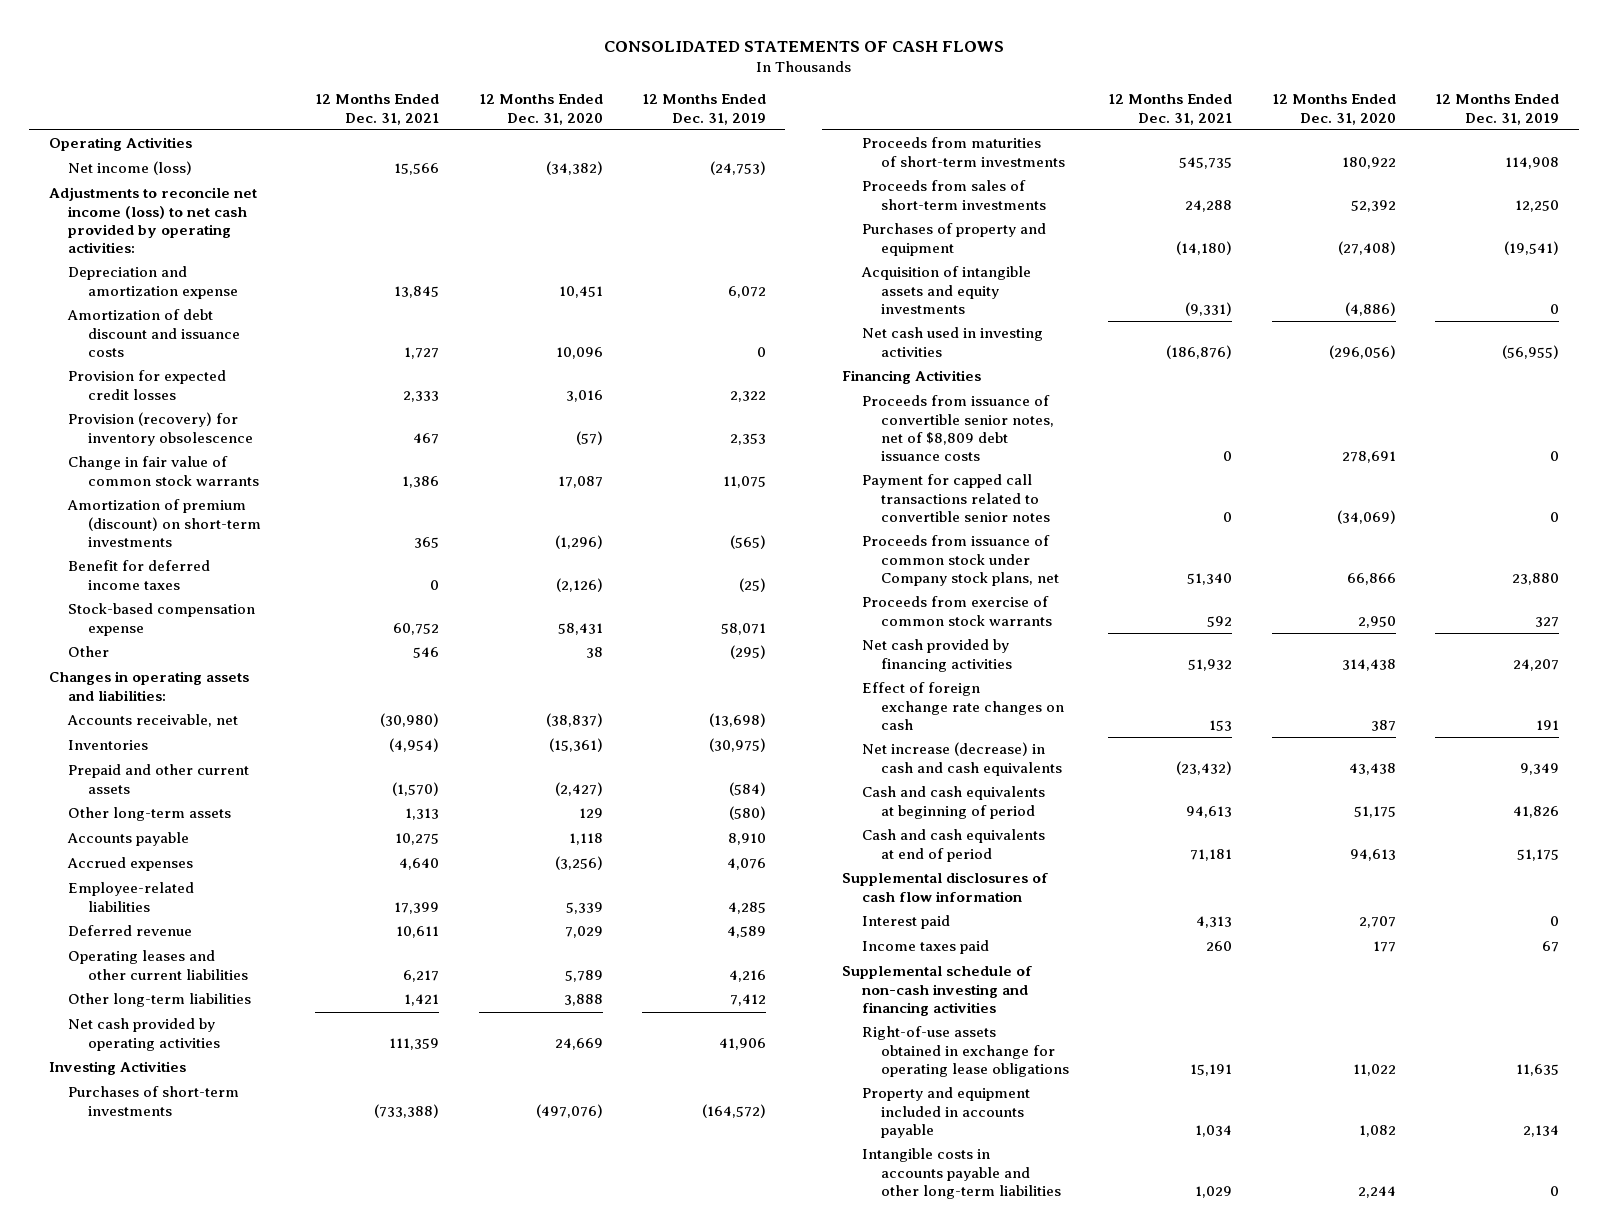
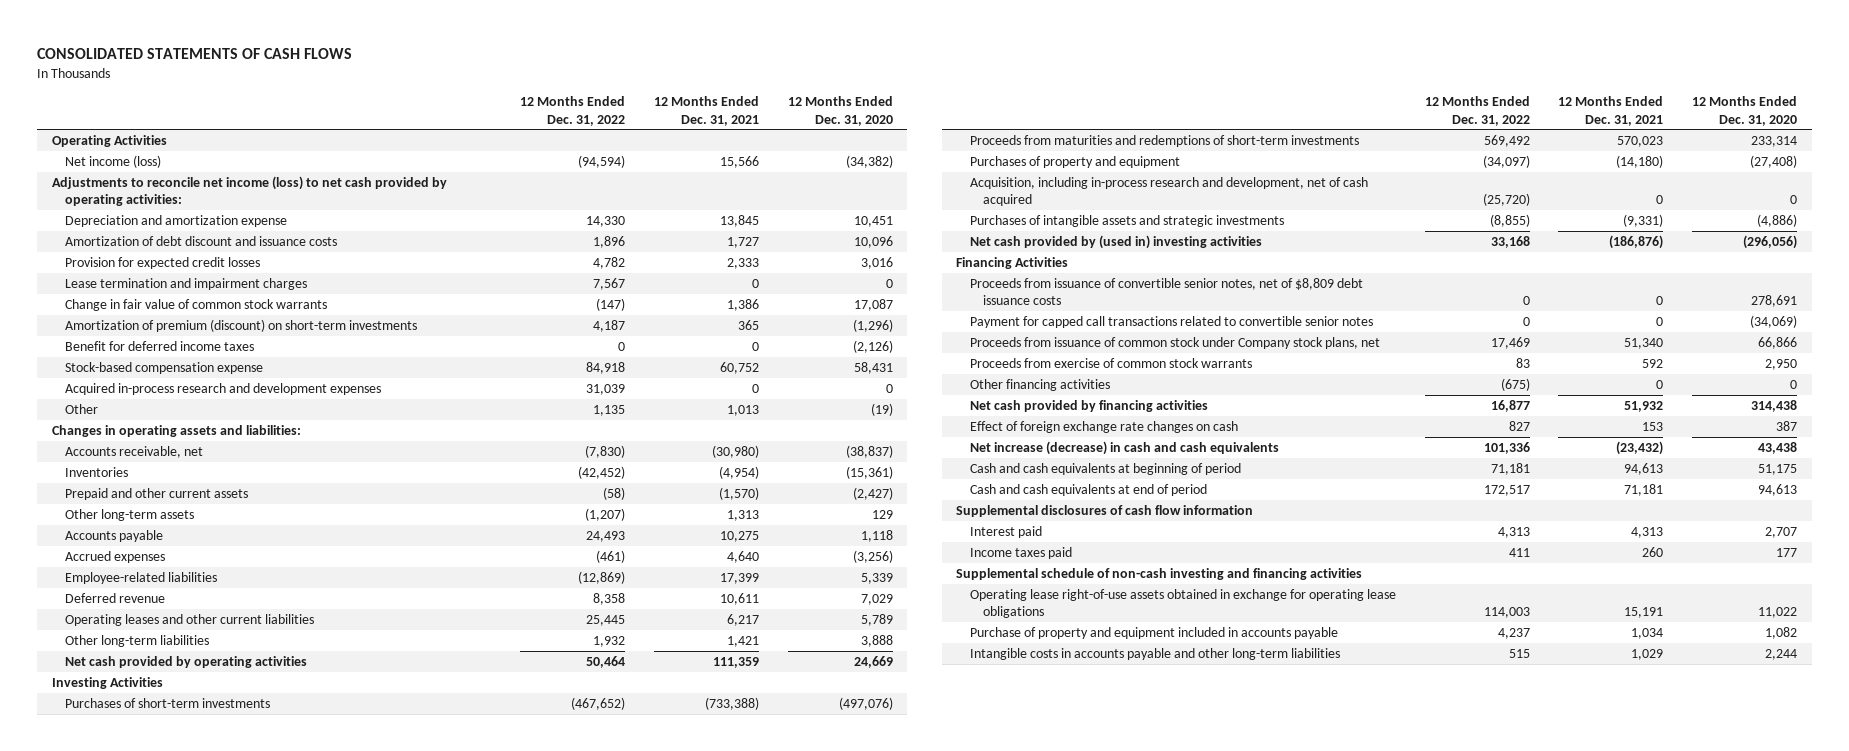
[641,94,766,125] 12 Months Ended Dec. 31, 2019 -> none
none -> [519,96,625,126] 12 Months Ended Dec. 31, 2022
[68,412,253,446] Provision (recovery) for inventory obsolescence -> none
none -> [64,277,307,290] Lease termination and impairment charges
none -> [64,382,381,395] Acquired in-process research and development expenses
[413,647,440,659] 546 -> [726,404,759,416] 1,013
[585,647,603,659] 38 -> [870,402,893,416] (19)
[861,180,1047,210] Proceeds from sales of short-term investments -> none
[861,137,1066,167] Proceeds from maturities of short-term investments -> [969,134,1359,147] Proceeds from maturities and redemptions of short-term investments
[1179,156,1233,169] 545,735 -> [1617,135,1664,147] 570,023
[1341,156,1396,169] 180,922 -> [1751,135,1798,147] 233,314
none -> [969,176,1368,207] Acquisition, including in-process research and development, net of cash acquired
[860,266,1031,314] Acquisition of intangible assets and equity investments -> [969,214,1284,227] Purchases of intangible assets and strategic investments
[861,327,1043,357] Net cash used in investing activities -> [969,234,1262,249] Net cash provided by (used in) investing activities
none -> [969,378,1110,391] Other financing activities
[861,1026,1070,1077] Right-of-use assets obtained in exchange for operating lease obligations -> [969,588,1396,619] Operating lease right-of-use assets obtained in exchange for operating lease obligations
[861,1087,1030,1138] Property and equipment included in accounts payable -> [969,626,1338,639] Purchase of property and equipment included in accounts payable

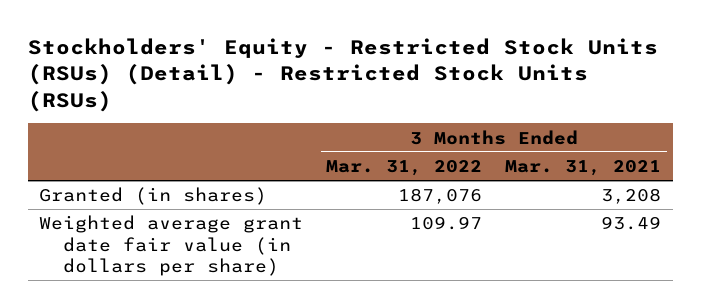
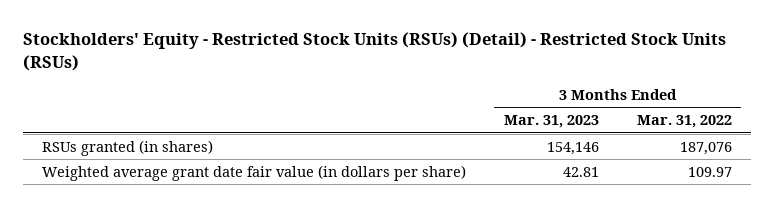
[505,159,662,176] Mar. 31, 2021 -> none
none -> [503,115,599,129] Mar. 31, 2023
[39,187,268,206] Granted (in shares) -> [41,139,213,156] RSUs granted (in shares)

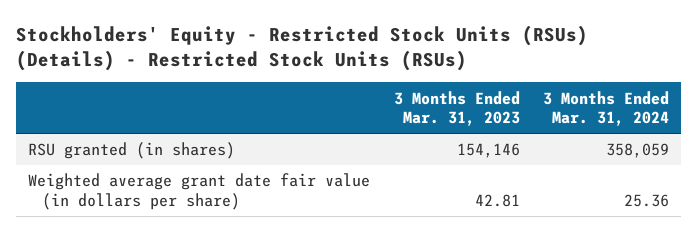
[22,32,726,71] Stockholders' Equity - Restricted Stock Units (RSUs) (Detail) - Restricted Stock Units (RSUs) -> [16,25,589,72] Stockholders' Equity - Restricted Stock Units (RSUs) (Details) - Restricted Stock Units (RSUs)
[636,115,732,129] Mar. 31, 2022 -> none
none -> [543,90,670,127] 3 Months Ended Mar. 31, 2024
[41,139,213,156] RSUs granted (in shares) -> [27,142,235,160] RSU granted (in shares)

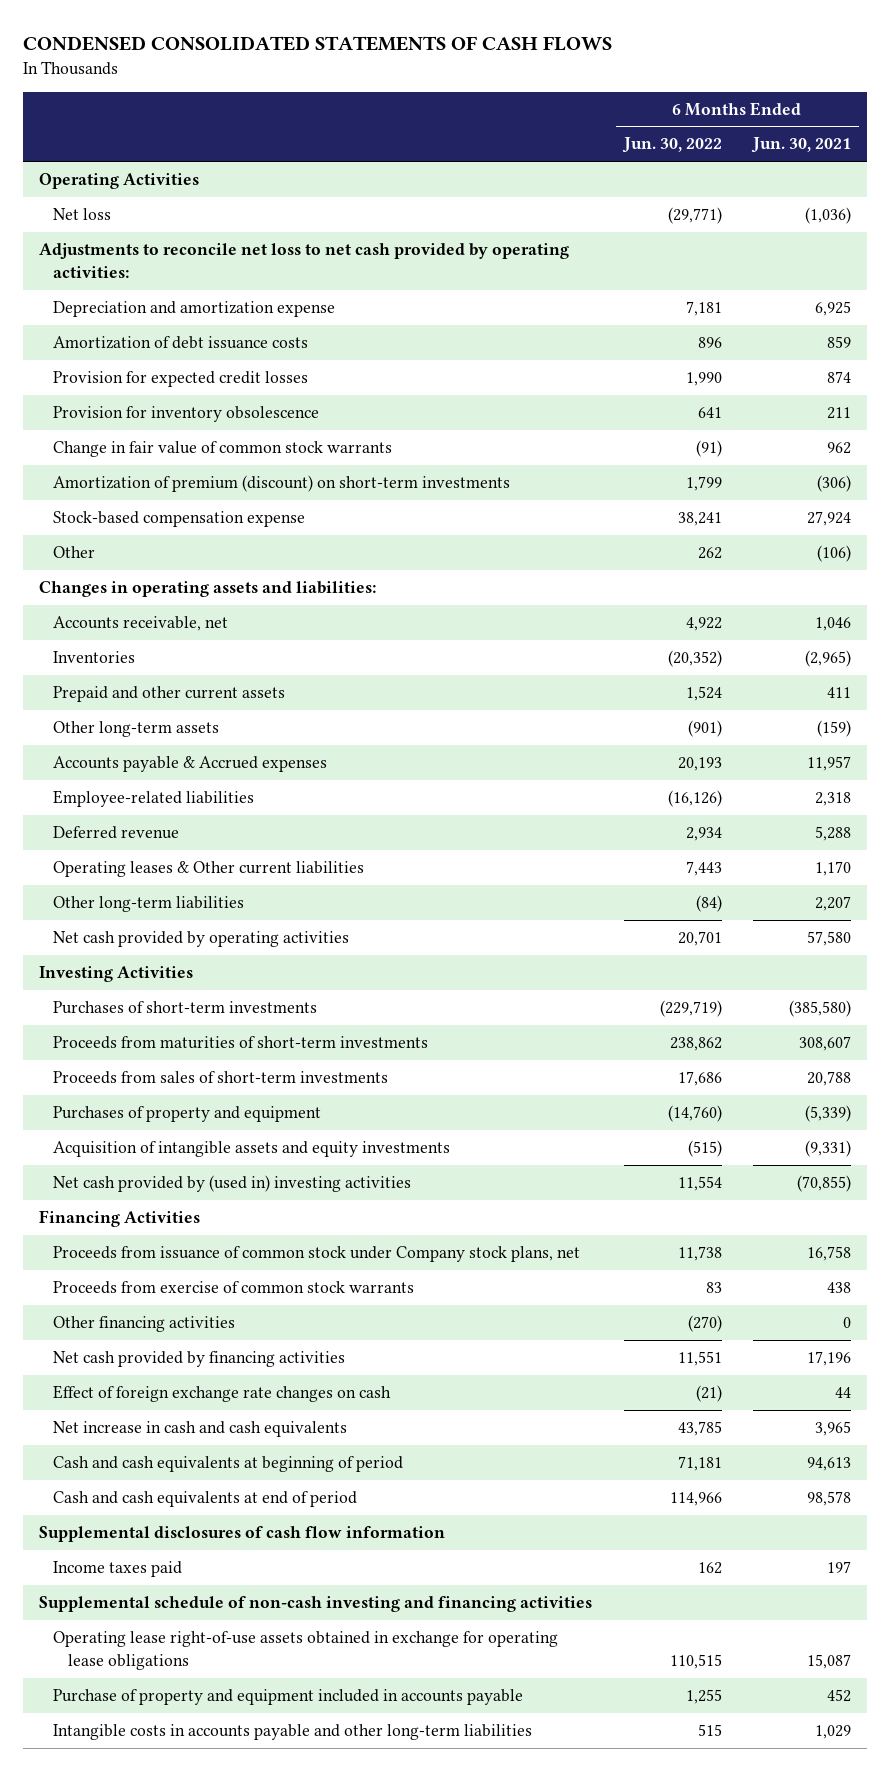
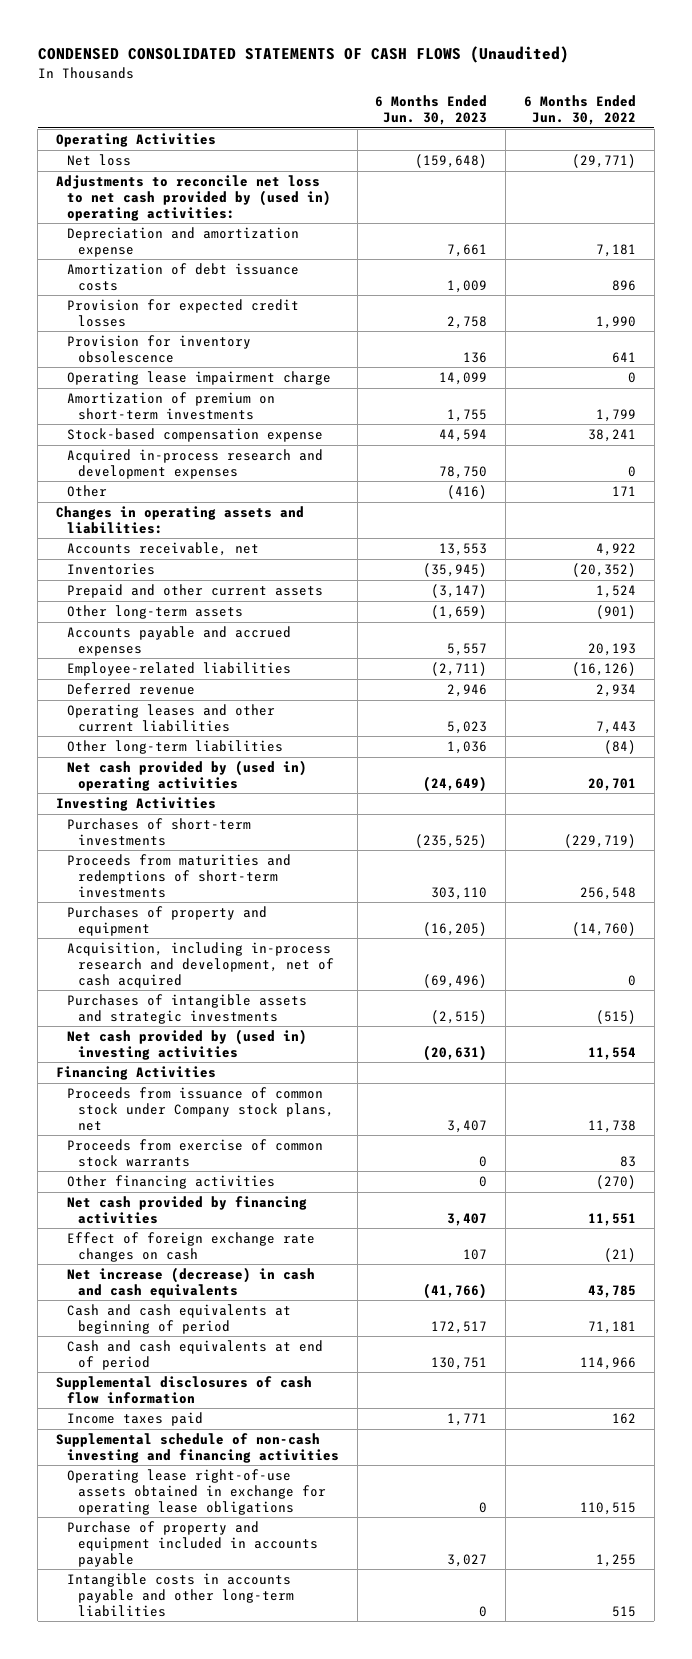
[22,36,612,52] CONDENSED CONSOLIDATED STATEMENTS OF CASH FLOWS -> [37,46,569,64] CONDENSED CONSOLIDATED STATEMENTS OF CASH FLOWS (Unaudited)
[751,137,852,154] Jun. 30, 2021 -> none
none -> [375,95,488,126] 6 Months Ended Jun. 30, 2023
[38,243,569,278] Adjustments to reconcile net loss to net cash provided by operating activities: -> [56,175,331,221] Adjustments to reconcile net loss to net cash provided by (used in) operating activities:
[53,441,393,458] Change in fair value of common stock warrants -> none
none -> [66,371,331,386] Operating lease impairment charge
[53,475,511,493] Amortization of premium (discount) on short-term investments -> [66,392,275,420] Amortization of premium on short-term investments
none -> [66,449,323,479] Acquired in-process research and development expenses
[697,547,722,560] 262 -> [612,486,637,497] 171
[53,756,328,773] Accounts payable & Accrued expenses -> [66,626,291,656] Accounts payable and accrued expenses
[53,861,365,878] Operating leases & Other current liabilities -> [66,704,275,732] Operating leases and other current liabilities
[53,931,350,948] Net cash provided by operating activities -> [66,760,307,791] Net cash provided by (used in) operating activities
[53,1071,389,1085] Proceeds from sales of short-term investments -> none
[53,1036,429,1050] Proceeds from maturities of short-term investments -> [66,854,291,898] Proceeds from maturities and redemptions of short-term investments
[669,1037,722,1052] 238,862 -> [580,886,637,900] 256,548
none -> [66,942,334,988] Acquisition, including in-process research and development, net of cash acquired
[53,1141,451,1158] Acquisition of intangible assets and equity investments -> [66,994,307,1024] Purchases of intangible assets and strategic investments
[53,1421,348,1438] Net increase in cash and cash equivalents -> [66,1267,315,1298] Net increase (decrease) in cash and cash equivalents

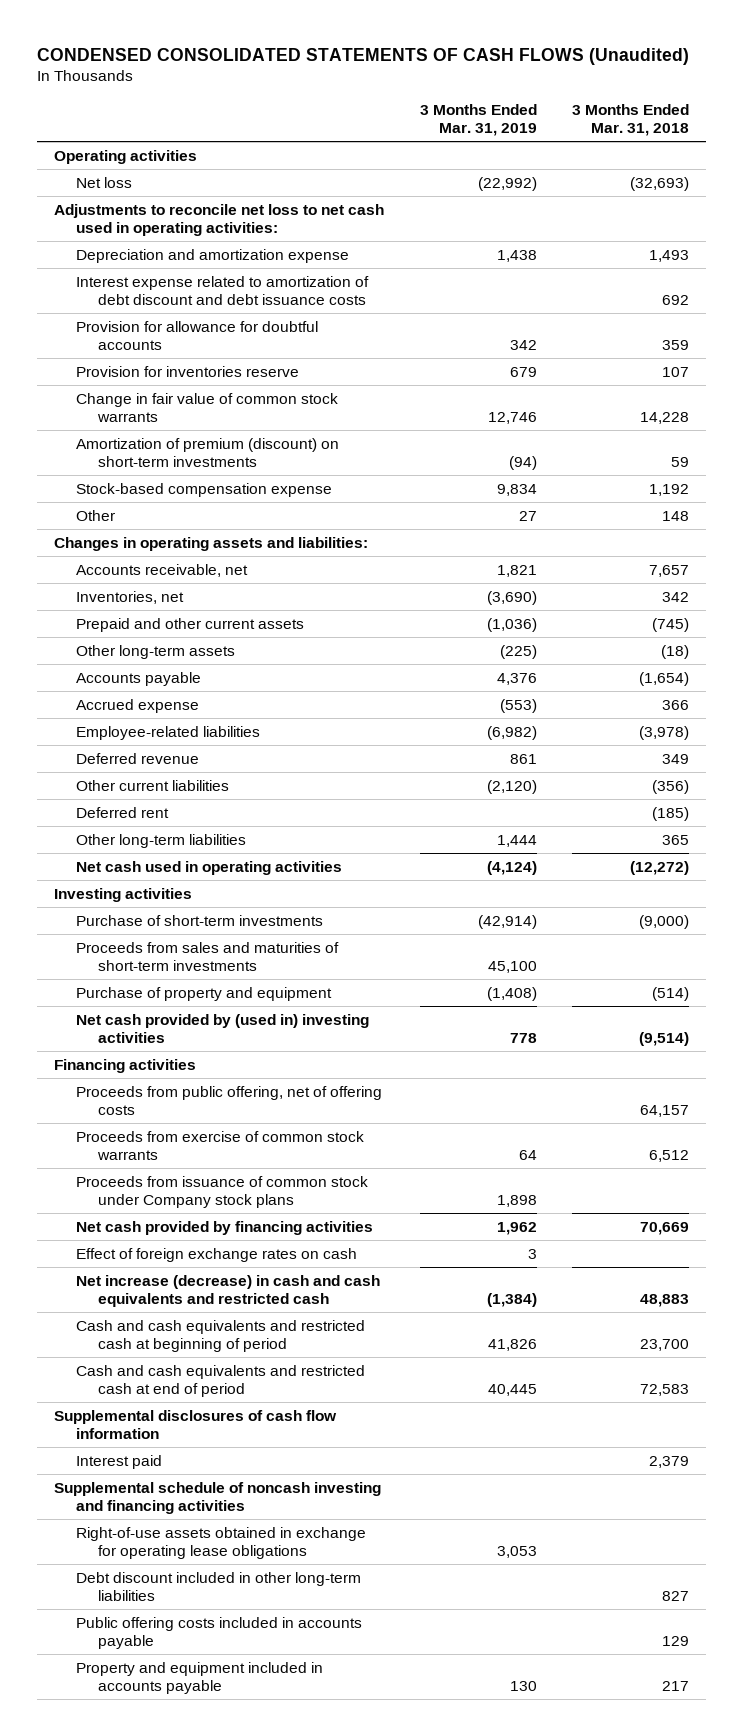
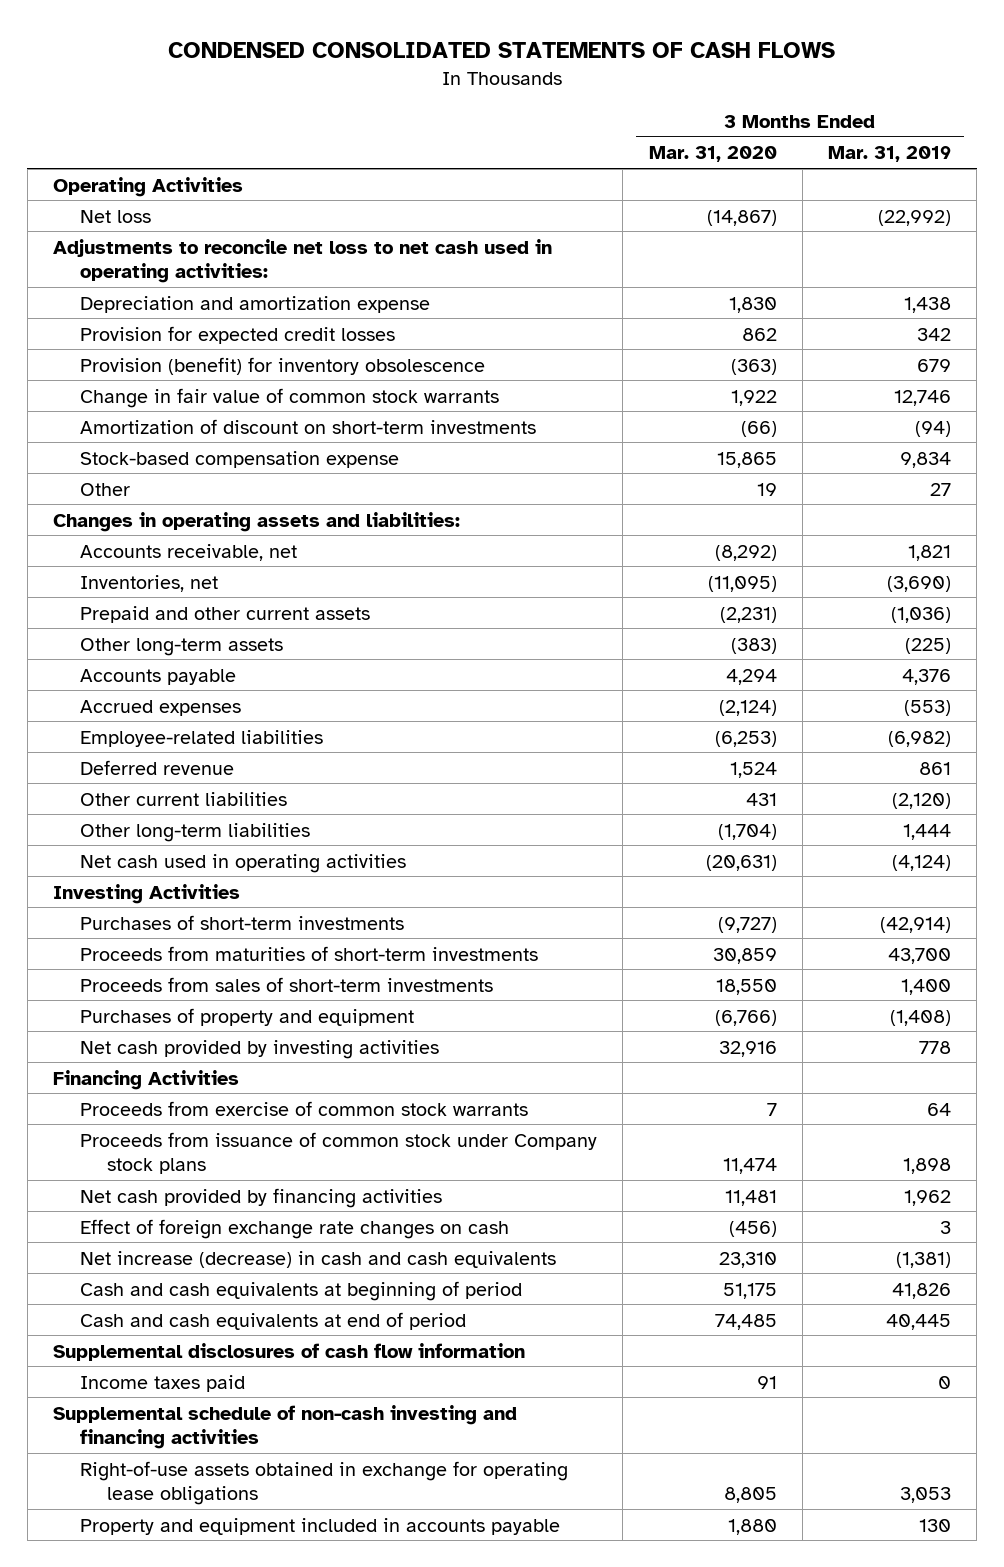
[36,47,689,65] CONDENSED CONSOLIDATED STATEMENTS OF CASH FLOWS (Unaudited) -> [168,42,836,59] CONDENSED CONSOLIDATED STATEMENTS OF CASH FLOWS
[571,104,689,137] 3 Months Ended Mar. 31, 2018 -> none
none -> [648,146,777,163] Mar. 31, 2020
[54,149,198,164] Operating activities -> [53,176,244,197] Operating Activities
[76,275,370,305] Interest expense related to amortization of debt discount and debt issuance costs -> none
[76,320,319,350] Provision for allowance for doubtful accounts -> [80,325,396,344] Provision for expected credit losses
[76,365,300,377] Provision for inventories reserve -> [80,356,486,375] Provision (benefit) for inventory obsolescence
[76,437,340,467] Amortization of premium (discount) on short-term investments -> [80,418,537,434] Amortization of discount on short-term investments
[76,698,200,713] Accrued expense -> [80,699,242,716] Accrued expenses
[76,806,170,818] Deferred rent -> none
[76,1085,383,1115] Proceeds from public offering, net of offering costs -> none
[54,887,193,902] Investing activities -> [53,883,241,904] Investing Activities
[76,914,324,926] Purchase of short-term investments -> [80,914,405,930] Purchases of short-term investments
none -> [80,945,539,961] Proceeds from maturities of short-term investments
[76,941,340,971] Proceeds from sales and maturities of short-term investments -> [80,976,494,992] Proceeds from sales of short-term investments
[487,960,537,973] 45,100 -> [900,978,951,995] 1,400
[76,986,333,1001] Purchase of property and equipment -> [80,1007,415,1026] Purchases of property and equipment
[76,1013,370,1043] Net cash provided by (used in) investing activities -> [80,1039,440,1059] Net cash provided by investing activities
[54,1058,197,1073] Financing activities -> [53,1069,240,1090] Financing Activities
[76,1247,358,1262] Effect of foreign exchange rates on cash -> [80,1218,510,1239] Effect of foreign exchange rate changes on cash
[76,1274,381,1307] Net increase (decrease) in cash and cash equivalents and restricted cash -> [80,1250,557,1268] Net increase (decrease) in cash and cash equivalents
[486,1292,537,1307] (1,384) -> [895,1251,951,1268] (1,381)
[76,1319,366,1352] Cash and cash equivalents and restricted cash at beginning of period -> [80,1280,523,1301] Cash and cash equivalents at beginning of period
[76,1364,366,1397] Cash and cash equivalents and restricted cash at end of period -> [80,1311,467,1330] Cash and cash equivalents at end of period
[76,1454,163,1469] Interest paid -> none
none -> [80,1374,246,1392] Income taxes paid
[54,1481,382,1514] Supplemental schedule of noncash investing and financing activities -> [53,1404,518,1450] Supplemental schedule of non-cash investing and financing activities
[76,1571,362,1601] Debt discount included in other long-term liabilities -> none
[76,1616,363,1649] Public offering costs included in accounts payable -> none

